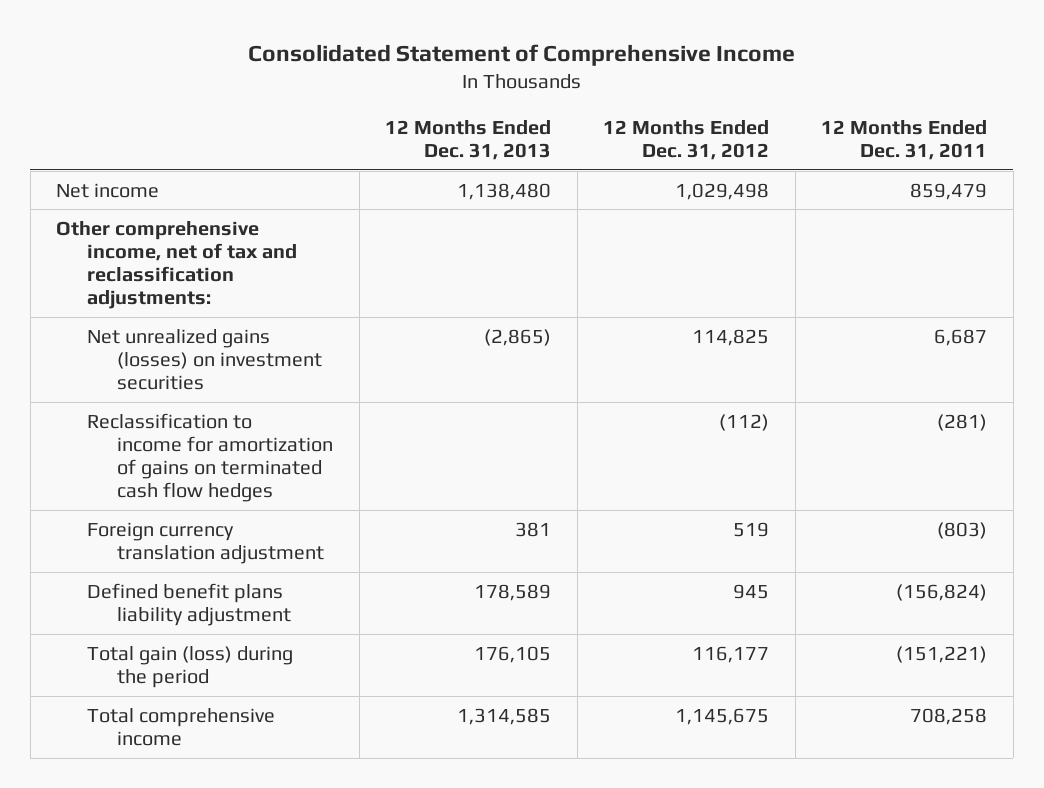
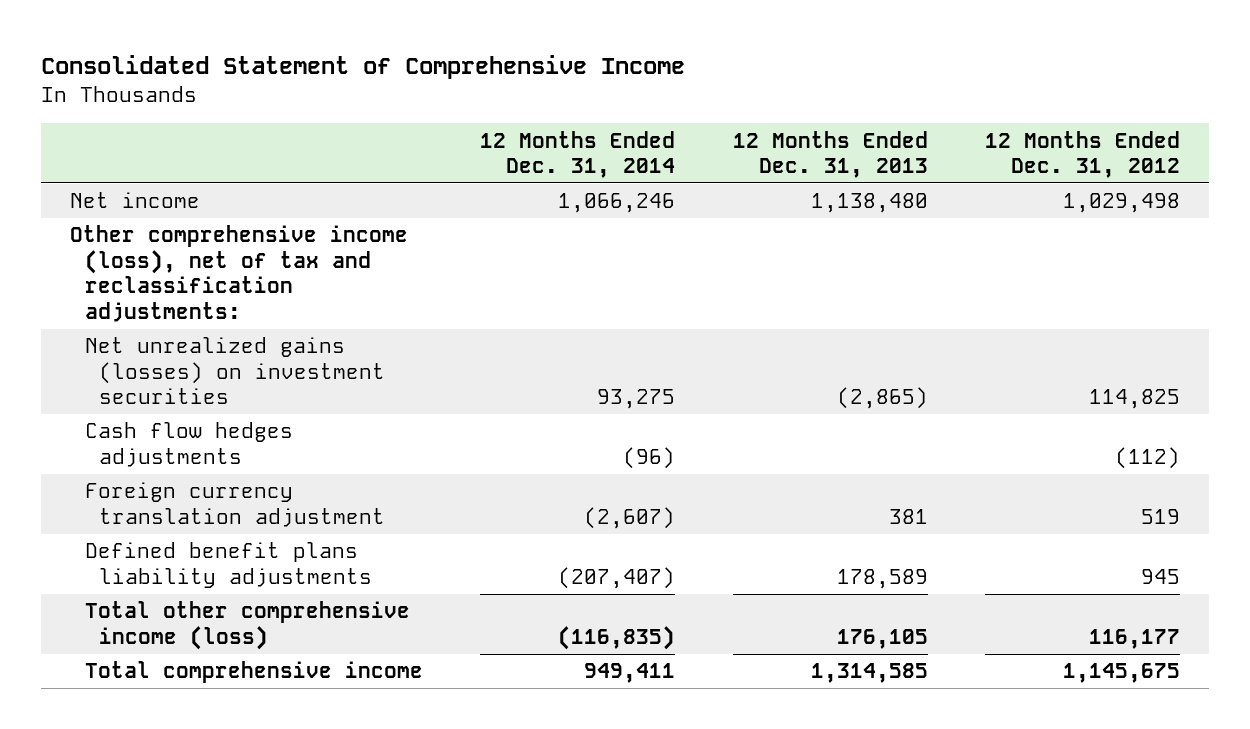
[821,119,988,161] 12 Months Ended Dec. 31, 2011 -> none
none -> [480,130,676,179] 12 Months Ended Dec. 31, 2014
[56,220,297,310] Other comprehensive income, net of tax and reclassification adjustments: -> [69,225,408,323] Other comprehensive income (loss), net of tax and reclassification adjustments:
[86,412,333,503] Reclassification to income for amortization of gains on terminated cash flow hedges -> [84,422,293,467] Cash flow hedges adjustments
[86,582,291,626] Defined benefit plans liability adjustment -> [84,542,373,588] Defined benefit plans liability adjustments
[86,645,293,688] Total gain (loss) during the period -> [84,601,410,650] Total other comprehensive income (loss)

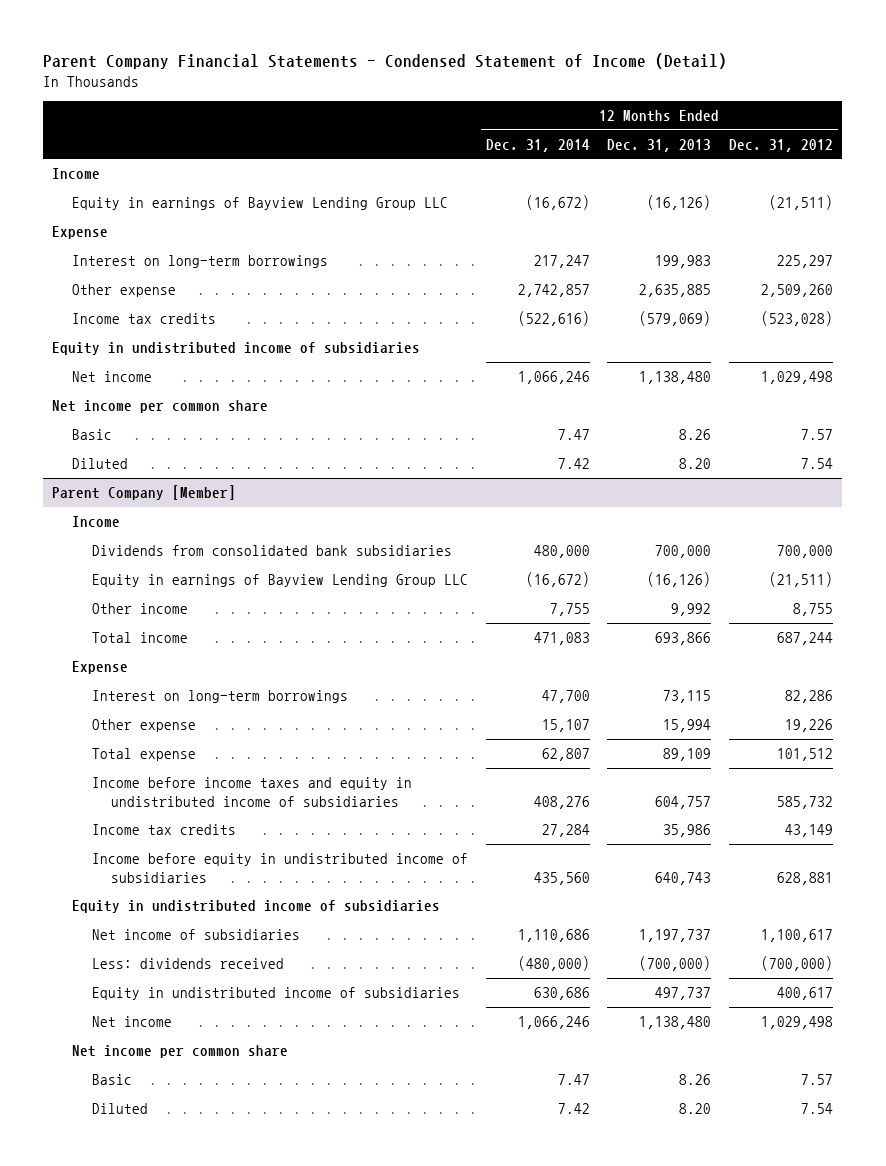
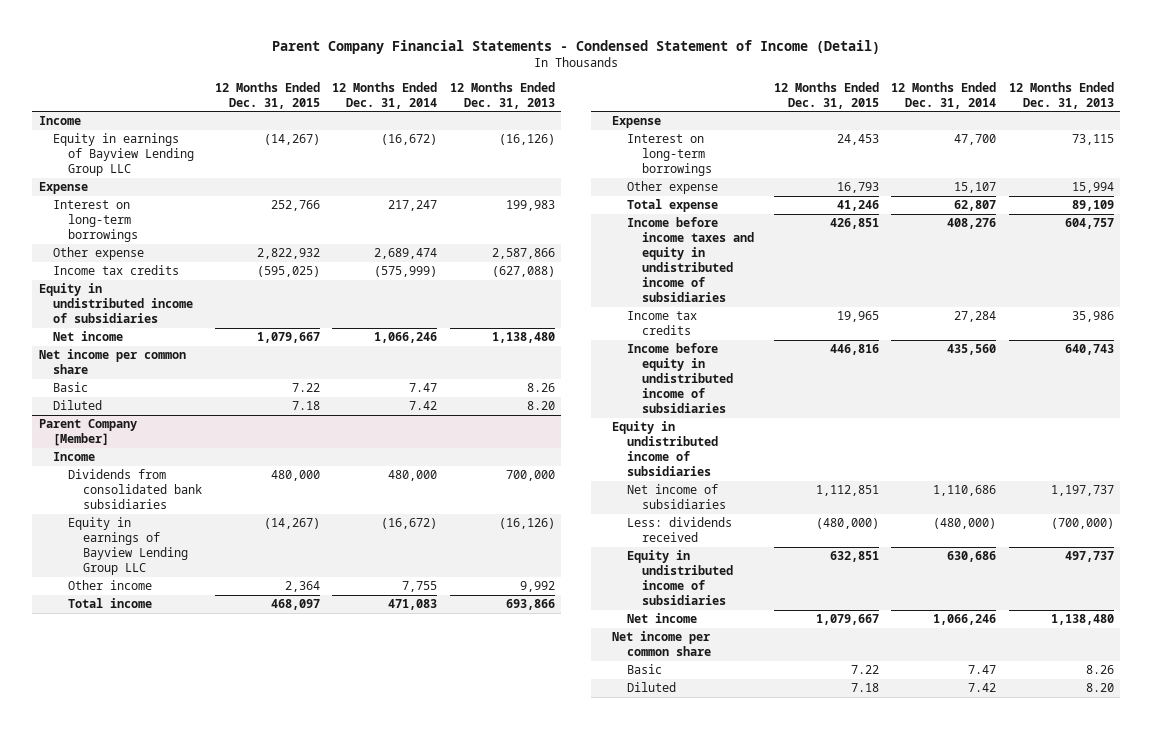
[729,138,834,152] Dec. 31, 2012 -> none
none -> [214,81,320,109] 12 Months Ended Dec. 31, 2015
[517,284,590,298] 2,742,857 -> [374,248,438,260] 2,689,474
[639,284,712,298] 2,635,885 -> [492,248,556,260] 2,587,866
[517,311,590,327] (522,616) -> [374,266,438,278] (575,999)
[639,311,712,327] (579,069) -> [492,266,556,278] (627,088)

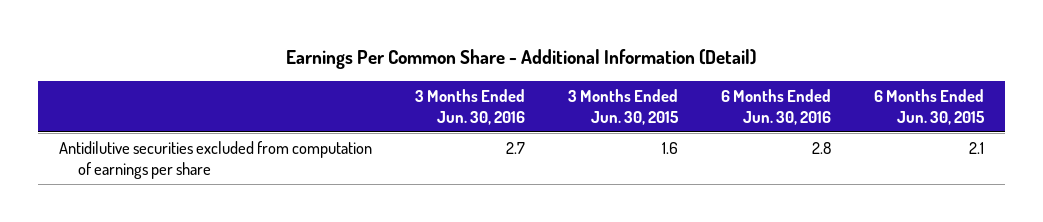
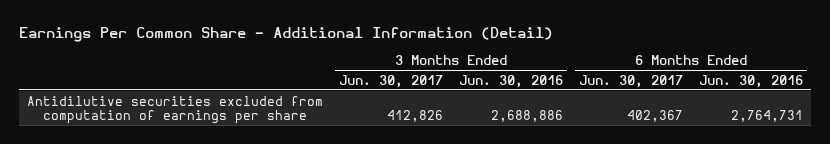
[567,88,679,125] 3 Months Ended Jun. 30, 2015 -> none
[873,88,985,125] 6 Months Ended Jun. 30, 2015 -> none
none -> [338,74,443,88] Jun. 30, 2017
none -> [579,74,684,88] Jun. 30, 2017
[506,142,526,155] 2.7 -> [490,110,563,123] 2,688,886
[811,142,831,155] 2.8 -> [731,110,804,123] 2,764,731

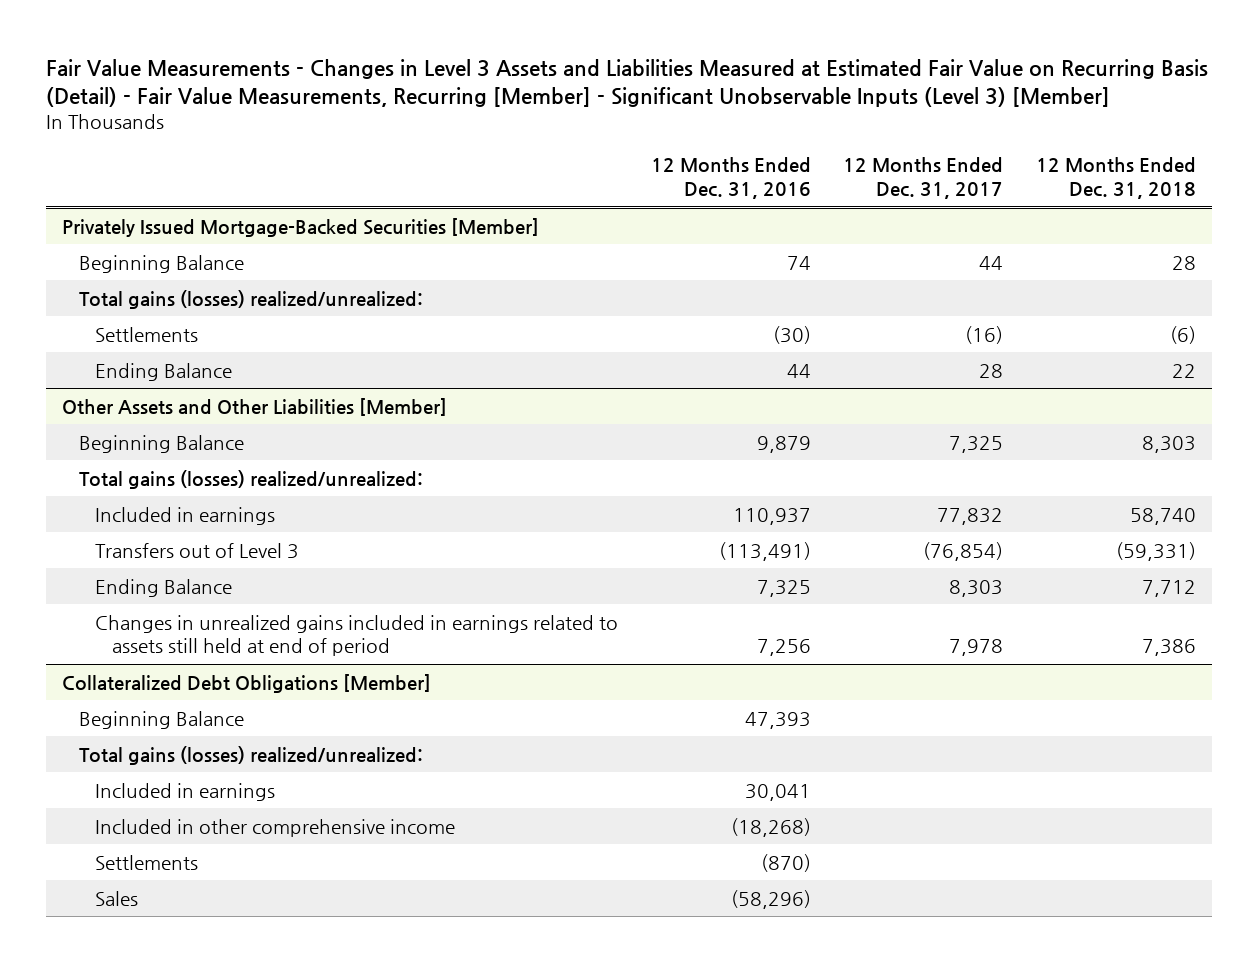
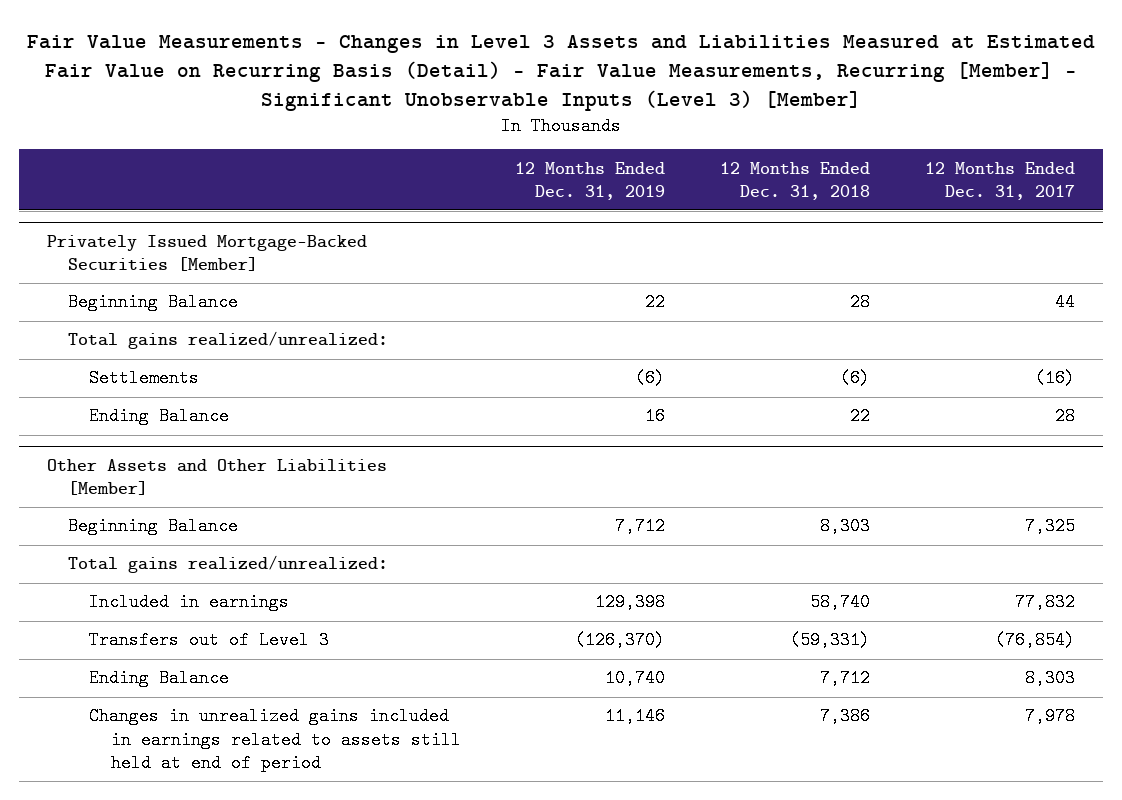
[650,157,811,200] 12 Months Ended Dec. 31, 2016 -> none
none -> [515,161,666,200] 12 Months Ended Dec. 31, 2019
[78,289,423,309] Total gains (losses) realized/unrealized: -> [68,331,389,350] Total gains realized/unrealized:
[78,469,423,489] Total gains (losses) realized/unrealized: -> [68,555,389,574] Total gains realized/unrealized:
[62,673,432,693] Collateralized Debt Obligations [Member] -> none
[78,710,244,729] Beginning Balance -> none
[78,745,423,765] Total gains (losses) realized/unrealized: -> none
[95,782,276,801] Included in earnings -> none
[95,818,456,837] Included in other comprehensive income -> none
[95,854,199,870] Settlements -> none
[95,890,139,906] Sales -> none

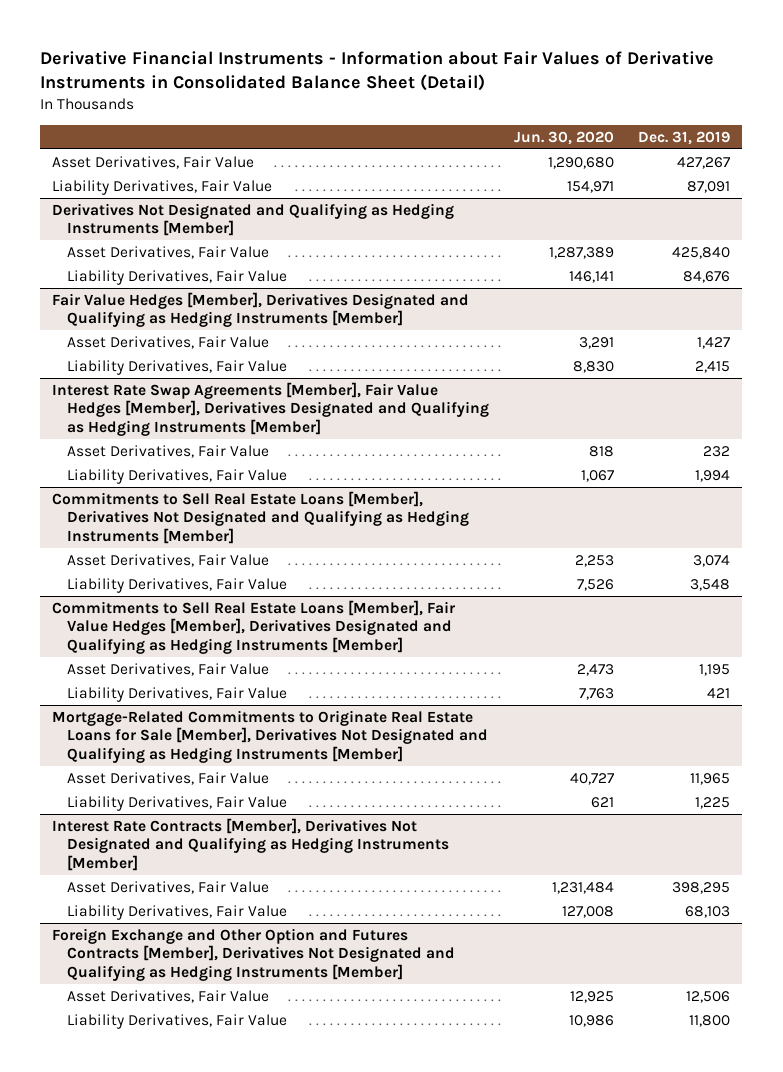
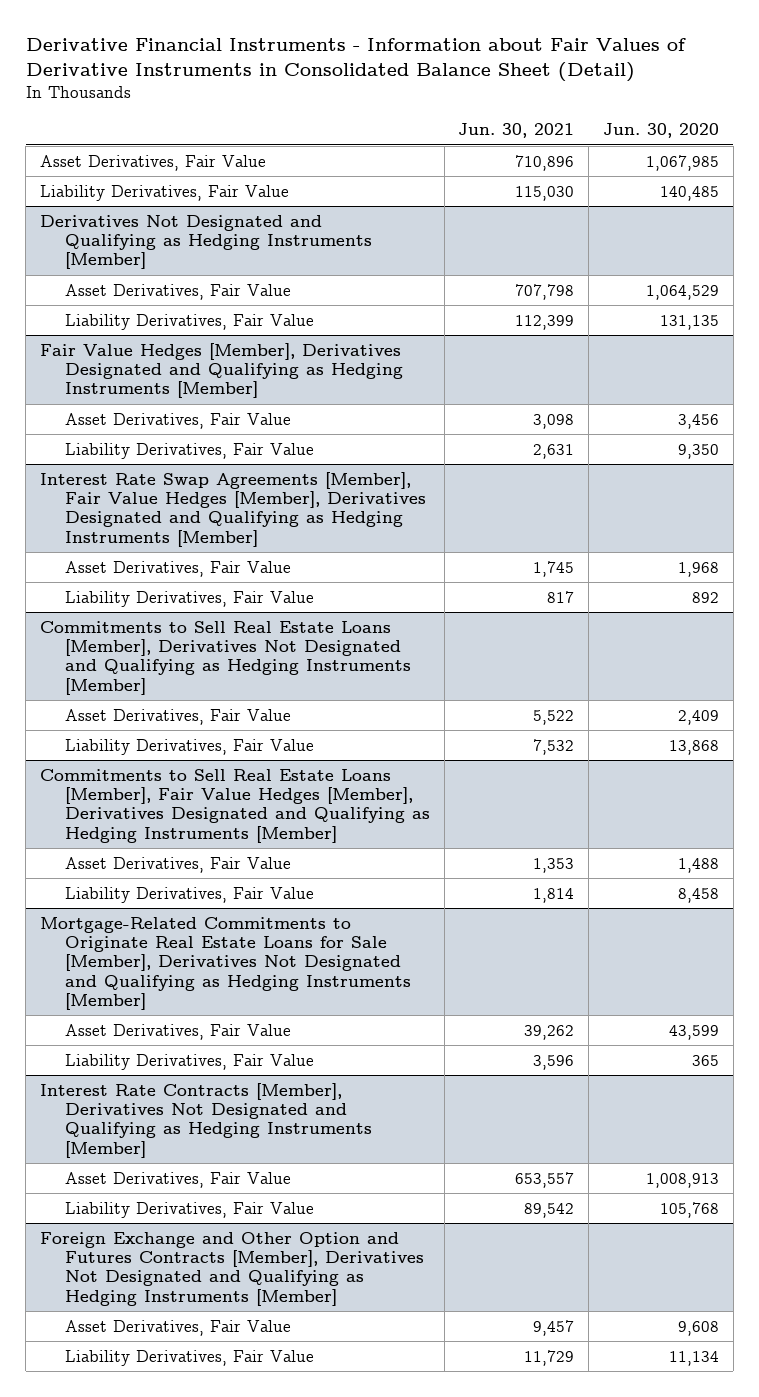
[638,130,731,145] Dec. 31, 2019 -> none
none -> [458,123,575,139] Jun. 30, 2021
[547,156,614,169] 1,290,680 -> [646,154,720,171] 1,067,985
[566,180,614,193] 154,971 -> [660,185,720,201] 140,485
[548,246,614,259] 1,287,389 -> [646,284,720,300] 1,064,529
[568,270,614,283] 146,141 -> [660,314,720,330] 131,135
[578,336,614,349] 3,291 -> [678,413,720,429] 3,456
[572,360,614,373] 8,830 -> [678,443,720,459] 9,350
[588,445,614,457] 818 -> [678,561,720,577] 1,968
[580,469,614,482] 1,067 -> [692,591,720,603] 892
[574,554,614,567] 2,253 -> [678,709,720,725] 2,409
[576,578,614,591] 7,526 -> [669,739,720,755] 13,868
[576,663,614,676] 2,473 -> [678,857,720,873] 1,488
[578,687,614,700] 7,763 -> [678,887,720,903] 8,458
[569,772,614,785] 40,727 -> [669,1024,720,1040] 43,599
[590,796,614,808] 621 -> [692,1054,720,1066] 365
[551,881,614,894] 1,231,484 -> [646,1172,720,1188] 1,008,913
[561,905,614,918] 127,008 -> [660,1201,720,1218] 105,768
[569,990,614,1003] 12,925 -> [678,1320,720,1336] 9,608
[568,1014,614,1027] 10,986 -> [669,1350,720,1366] 11,134

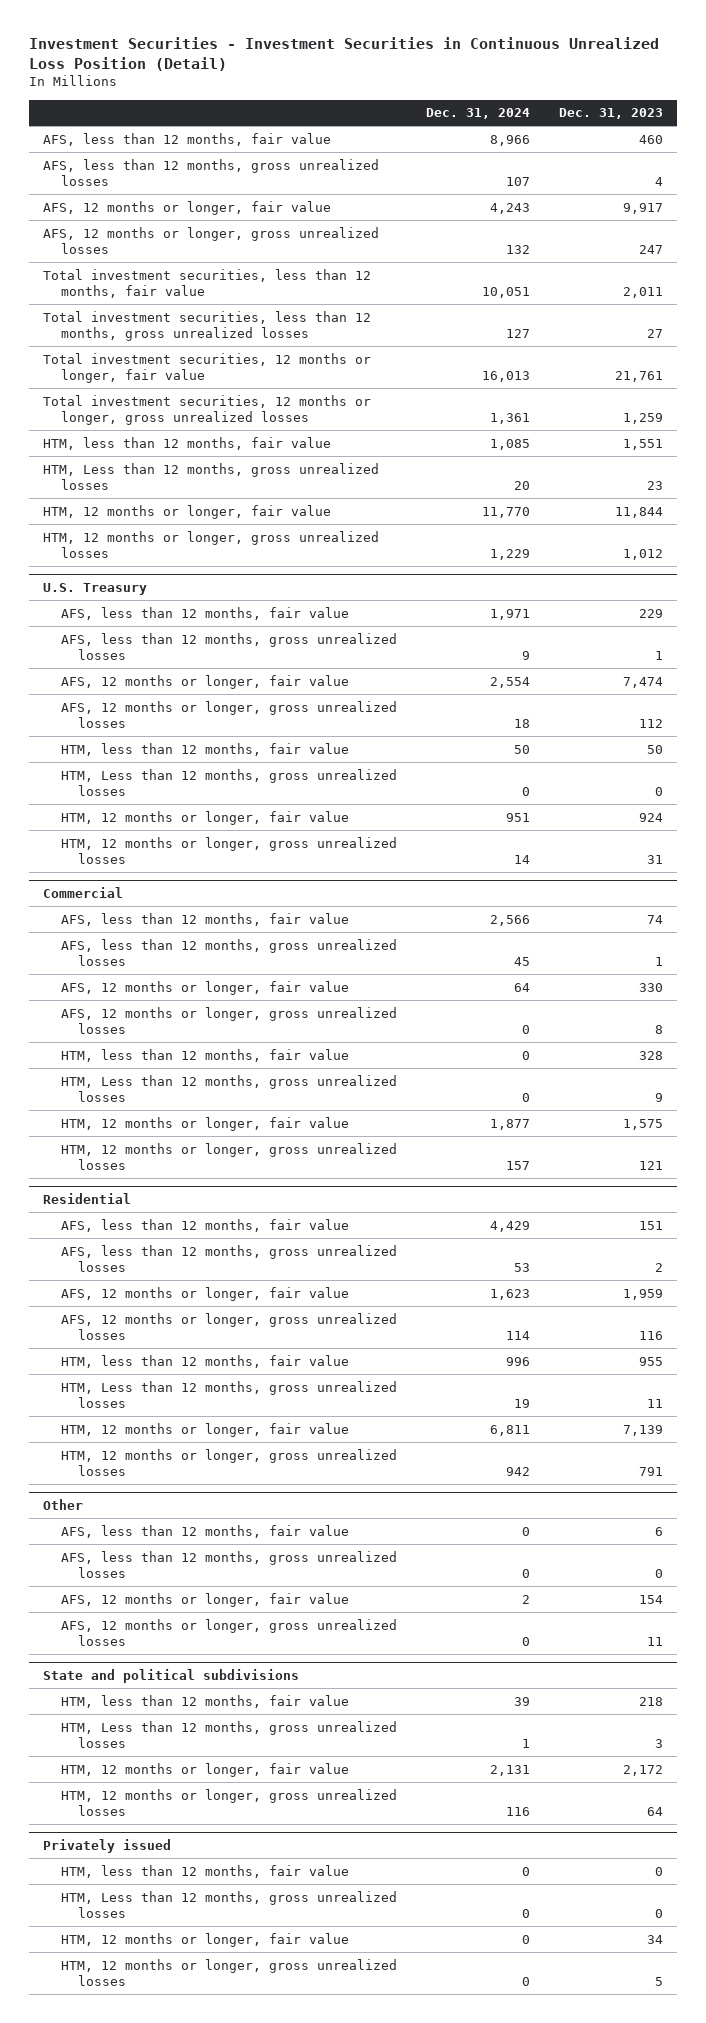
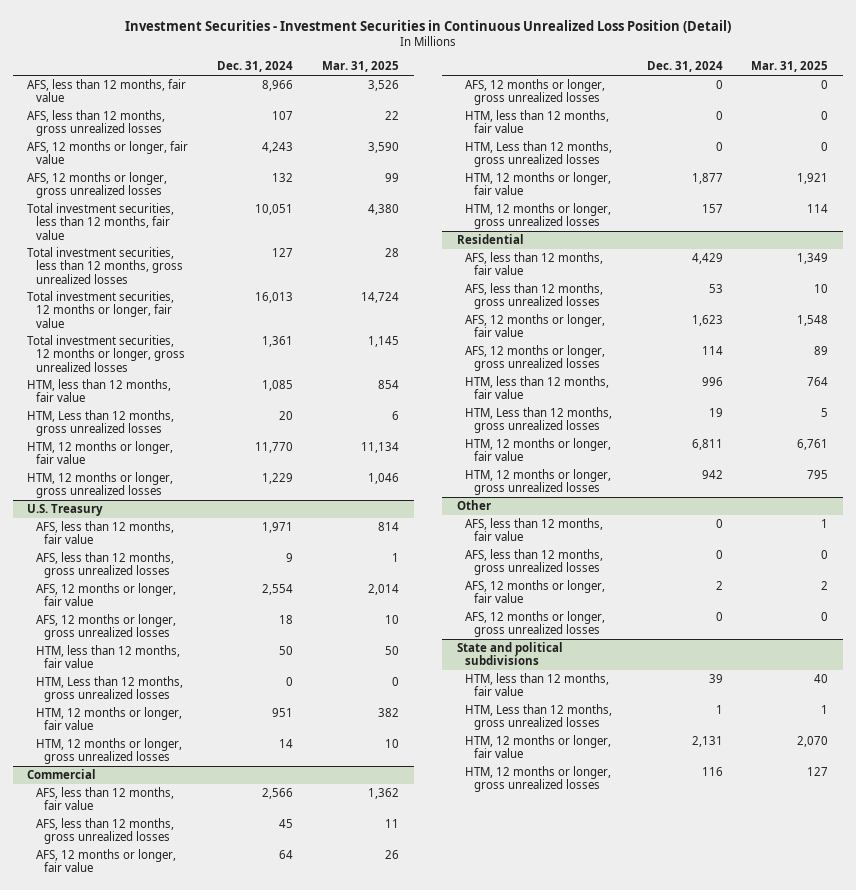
[558,108,663,120] Dec. 31, 2023 -> none
none -> [322,61,400,73] Mar. 31, 2025
[42,1838,171,1853] Privately issued -> none
[60,1864,349,1878] HTM, less than 12 months, fair value -> none
[60,1890,397,1919] HTM, Less than 12 months, gross unrealized losses -> none
[60,1932,349,1947] HTM, 12 months or longer, fair value -> none
[60,1958,397,1987] HTM, 12 months or longer, gross unrealized losses -> none

